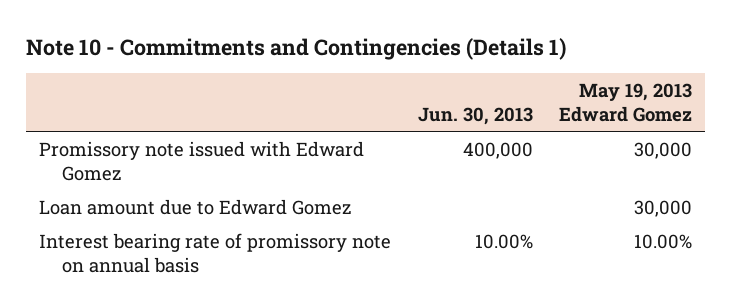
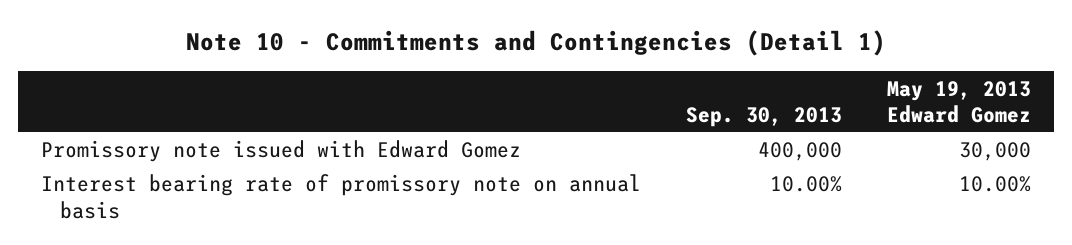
[25,37,566,60] Note 10 - Commitments and Contingencies (Details 1) -> [186,30,887,57] Note 10 - Commitments and Contingencies (Detail 1)
[417,107,533,126] Jun. 30, 2013 -> none
none -> [686,106,843,127] Sep. 30, 2013
[38,198,351,215] Loan amount due to Edward Gomez -> none

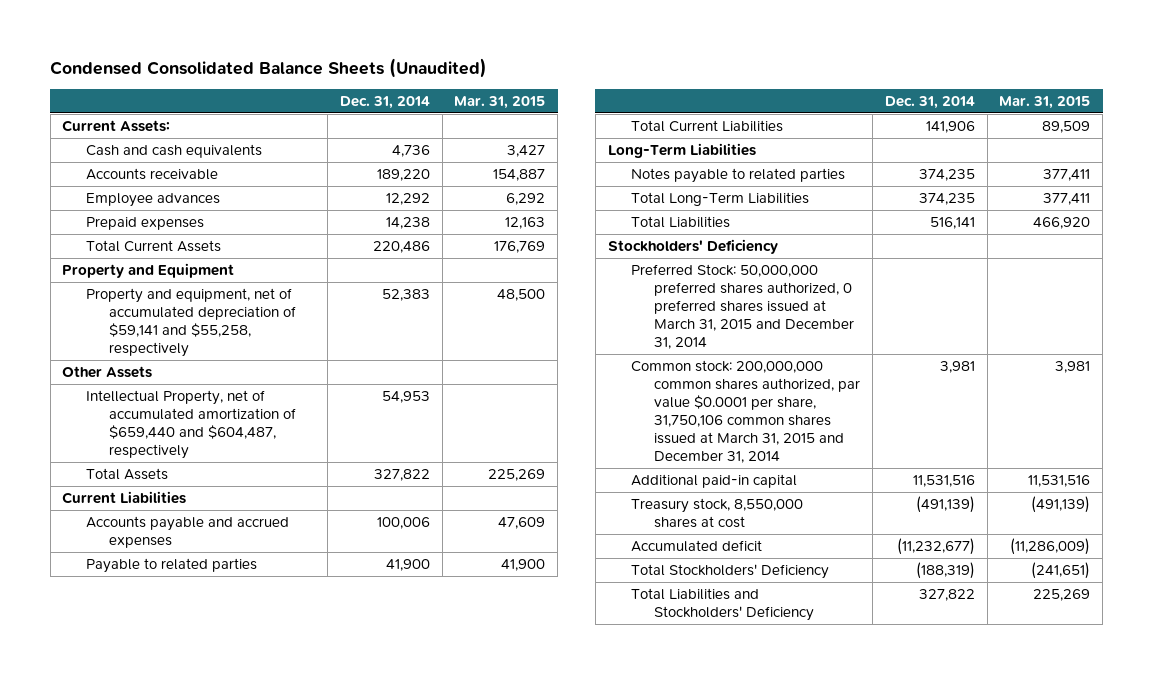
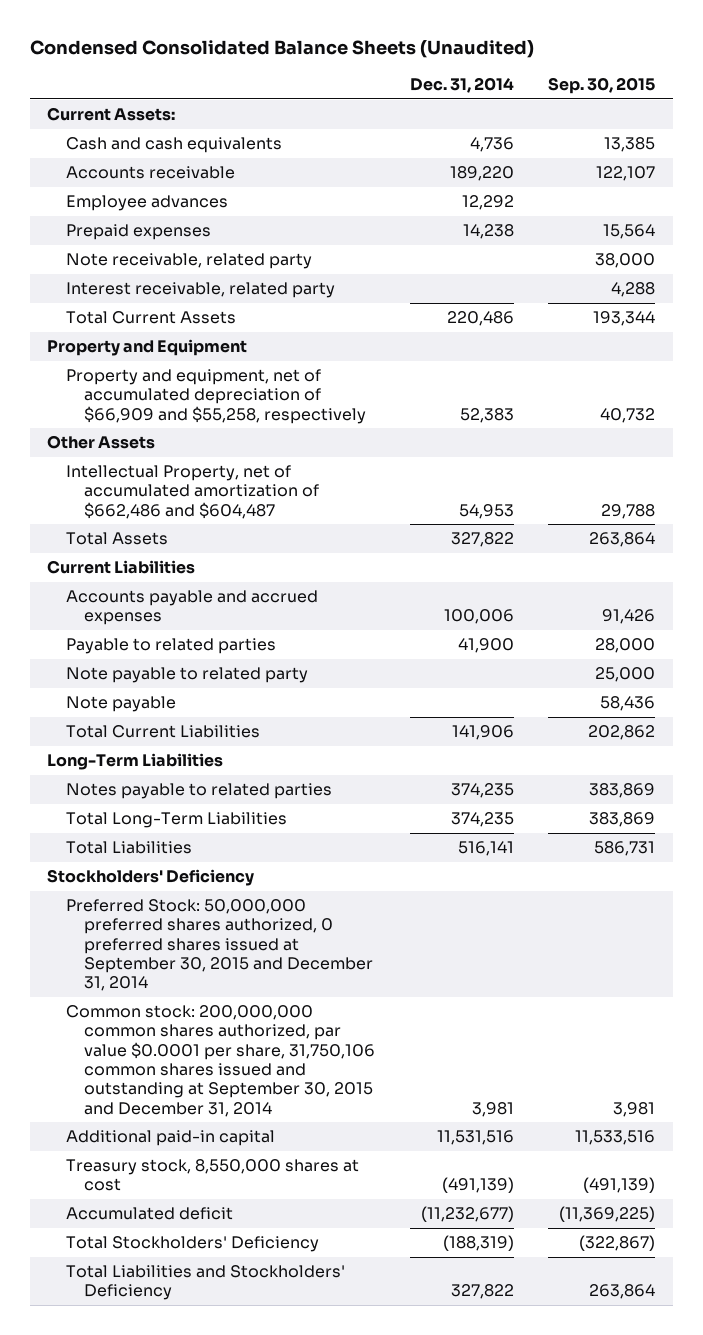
[454,95,546,109] Mar. 31, 2015 -> none
none -> [548,77,656,95] Sep. 30, 2015
none -> [65,253,312,270] Note receivable, related party
none -> [65,282,335,299] Interest receivable, related party
[85,288,297,357] Property and equipment, net of accumulated depreciation of $59,141 and $55,258, respectively -> [65,369,367,424] Property and equipment, net of accumulated depreciation of $66,909 and $55,258, respectively
[85,390,297,459] Intellectual Property, net of accumulated amortization of $659,440 and $604,487, respectively -> [65,465,320,519] Intellectual Property, net of accumulated amortization of $662,486 and $604,487
none -> [65,667,308,684] Note payable to related party
none -> [65,696,176,713] Note payable
[630,264,855,349] Preferred Stock: 50,000,000 preferred shares authorized, 0 preferred shares issued at March 31, 2015 and December 31, 2014 -> [65,899,374,992] Preferred Stock: 50,000,000 preferred shares authorized, 0 preferred shares issued at September 30, 2015 and December 31, 2014
[630,360,861,463] Common stock: 200,000,000 common shares authorized, par value $0.0001 per share, 31,750,106 common shares issued at March 31, 2015 and December 31, 2014 -> [65,1005,376,1117] Common stock: 200,000,000 common shares authorized, par value $0.0001 per share, 31,750,106 common shares issued and outstanding at September 30, 2015 and December 31, 2014

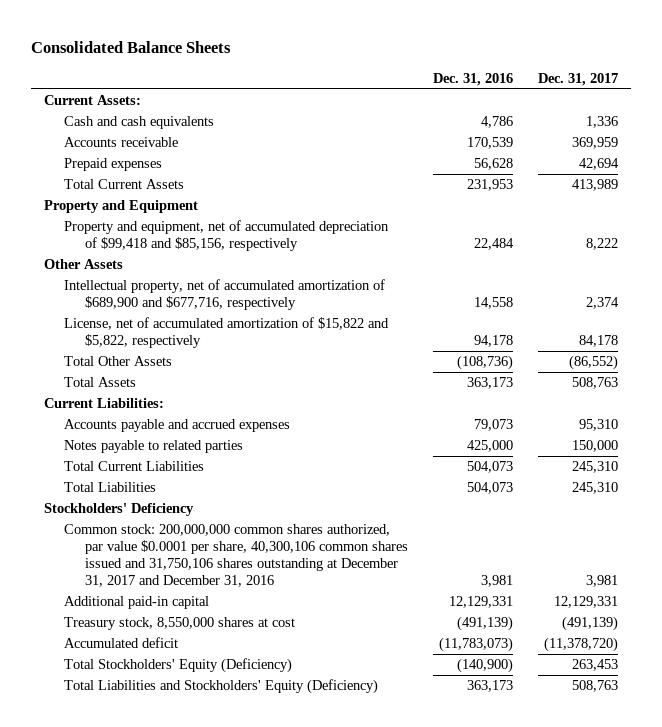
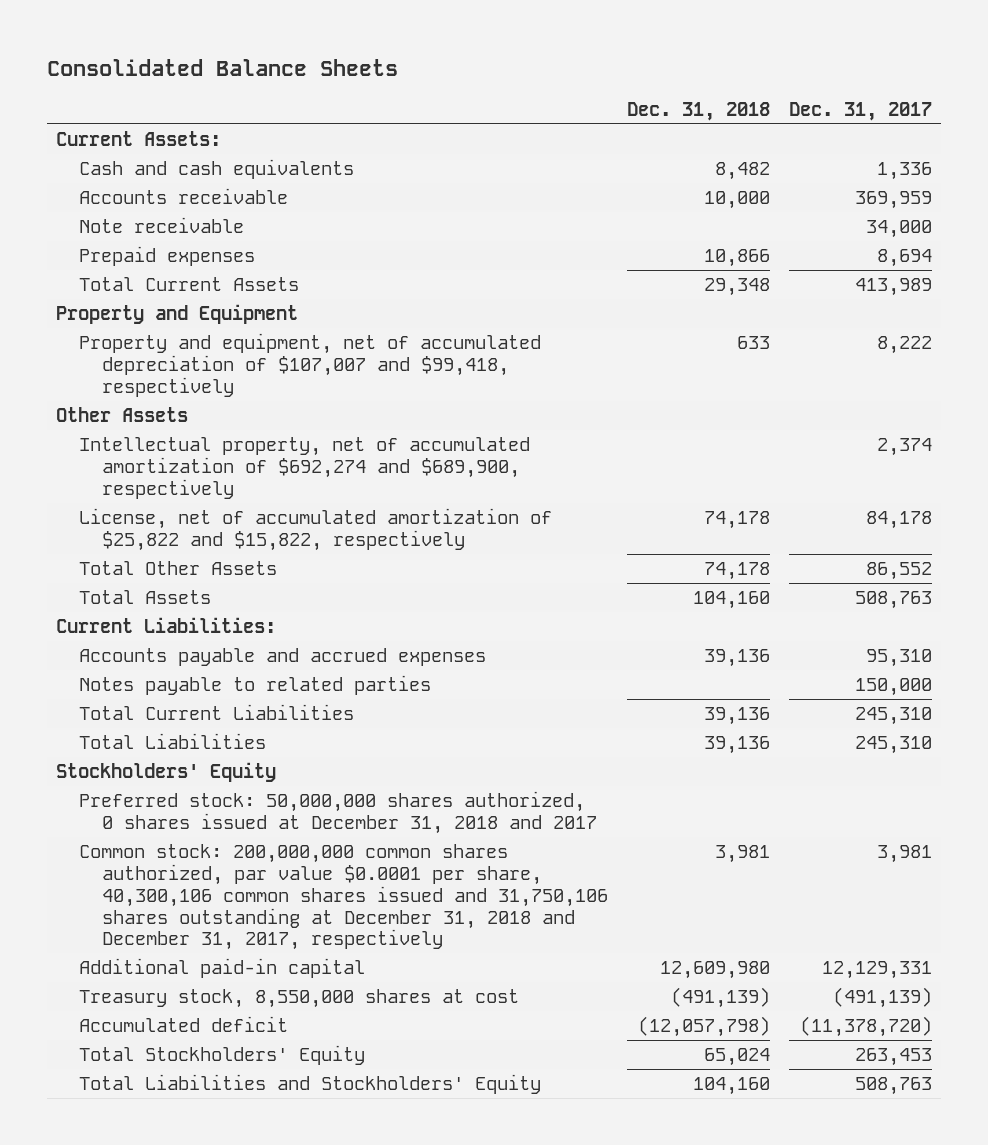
[432,72,513,86] Dec. 31, 2016 -> none
none -> [626,101,770,121] Dec. 31, 2018
none -> [79,217,245,234] Note receivable
[579,158,620,171] 42,694 -> [876,249,932,268] 8,694
[64,220,390,252] Property and equipment, net of accumulated depreciation of $99,418 and $85,156, respectively -> [79,333,542,397] Property and equipment, net of accumulated depreciation of $107,007 and $99,418, respectively
[64,279,386,311] Intellectual property, net of accumulated amortization of $689,900 and $677,716, respectively -> [79,437,531,499] Intellectual property, net of accumulated amortization of $692,274 and $689,900, respectively
[64,317,390,349] License, net of accumulated amortization of $15,822 and $5,822, respectively -> [79,508,553,551] License, net of accumulated amortization of $25,822 and $15,822, respectively
[569,355,619,371] (86,552) -> [865,562,932,581] 86,552
[43,503,194,517] Stockholders' Deficiency -> [56,762,277,783] Stockholders' Equity
none -> [79,791,597,834] Preferred stock: 50,000,000 shares authorized, 0 shares issued at December 31, 2018 and 2017
[64,524,408,588] Common stock: 200,000,000 common shares authorized, par value $0.0001 per share, 40,300,106 common shares issued and 31,750,106 shares outstanding at December 31, 2017 and December 31, 2016 -> [79,844,608,951] Common stock: 200,000,000 common shares authorized, par value $0.0001 per share, 40,300,106 common shares issued and 31,750,106 shares outstanding at December 31, 2018 and December 31, 2017, respectively
[64,658,293,674] Total Stockholders' Equity (Deficiency) -> [79,1045,366,1066] Total Stockholders' Equity
[64,679,379,695] Total Liabilities and Stockholders' Equity (Deficiency) -> [79,1074,542,1095] Total Liabilities and Stockholders' Equity

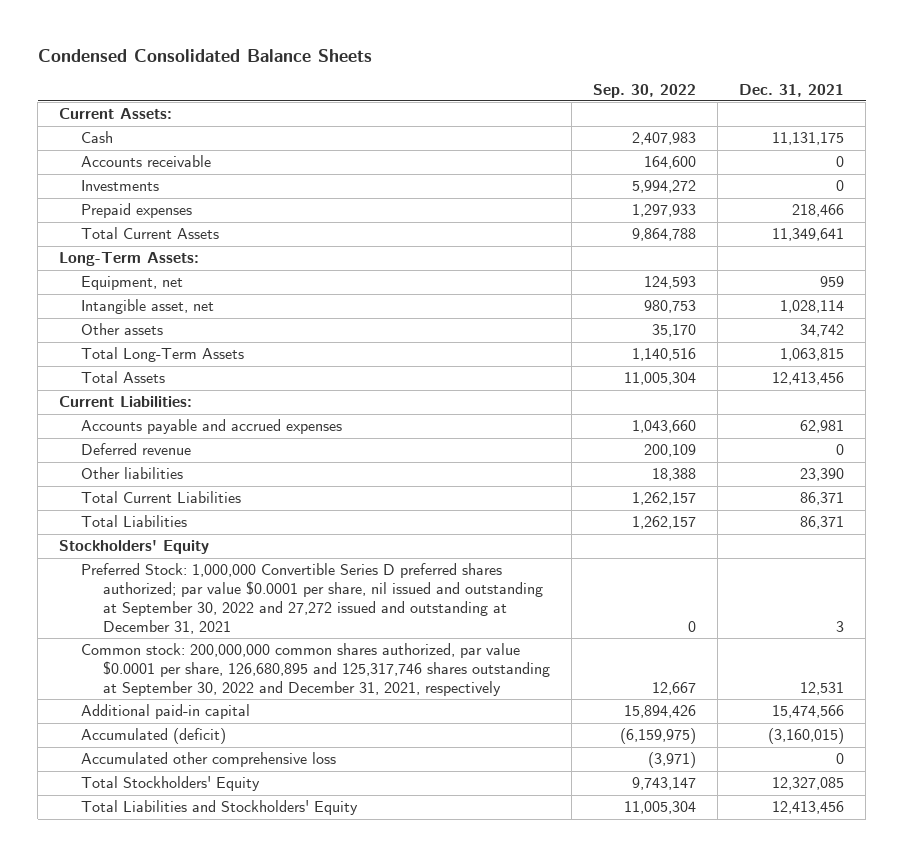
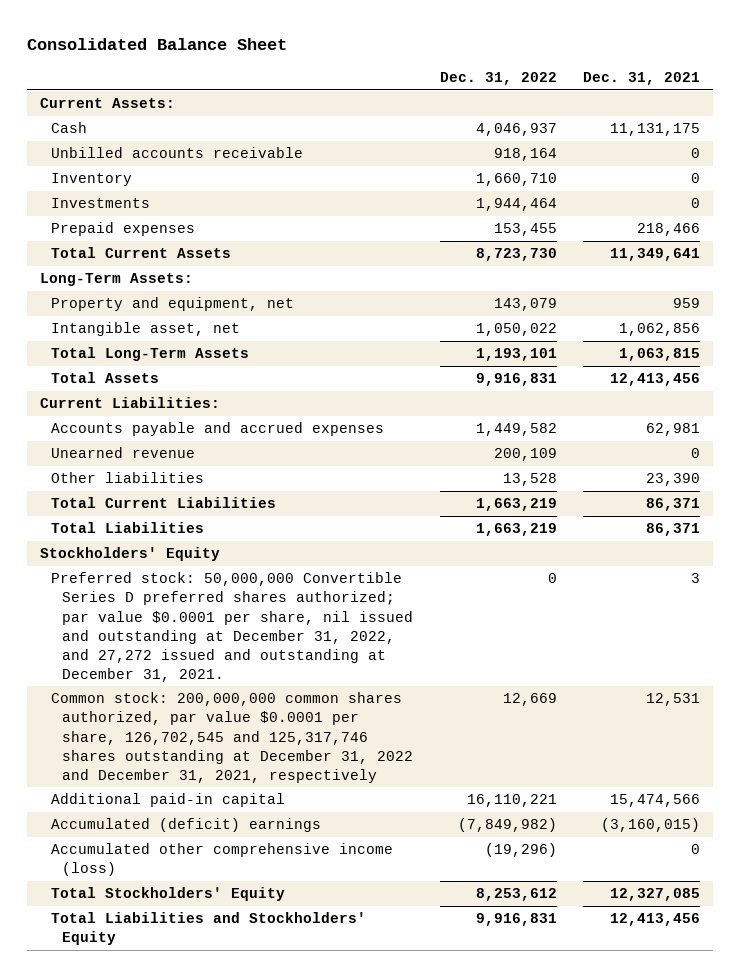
[37,48,372,62] Condensed Consolidated Balance Sheets -> [26,37,287,50] Consolidated Balance Sheet
[592,83,696,98] Sep. 30, 2022 -> none
none -> [439,71,557,85] Dec. 31, 2022
[80,155,211,168] Accounts receivable -> [51,147,304,159] Unbilled accounts receivable
none -> [51,173,133,187] Inventory
[80,323,163,336] Other assets -> none
[80,276,183,291] Equipment, net -> [51,297,295,312] Property and equipment, net
[780,300,845,314] 1,028,114 -> [619,323,701,337] 1,062,856
[80,443,191,456] Deferred revenue -> none
none -> [51,447,196,459] Unearned revenue
[80,563,543,634] Preferred Stock: 1,000,000 Convertible Series D preferred shares authorized; par value $0.0001 per share, nil issued and outstanding at September 30, 2022 and 27,272 issued and outstanding at December 31, 2021 -> [51,572,414,682] Preferred stock: 50,000,000 Convertible Series D preferred shares authorized; par value $0.0001 per share, nil issued and outstanding at December 31, 2022, and 27,272 issued and outstanding at December 31, 2021.
[80,643,550,697] Common stock: 200,000,000 common shares authorized, par value $0.0001 per share, 126,680,895 and 125,317,746 shares outstanding at September 30, 2022 and December 31, 2021, respectively -> [51,692,414,783] Common stock: 200,000,000 common shares authorized, par value $0.0001 per share, 126,702,545 and 125,317,746 shares outstanding at December 31, 2022 and December 31, 2021, respectively
[80,728,226,745] Accumulated (deficit) -> [51,818,322,833] Accumulated (deficit) earnings
[80,752,336,768] Accumulated other comprehensive loss -> [51,843,394,877] Accumulated other comprehensive income (loss)

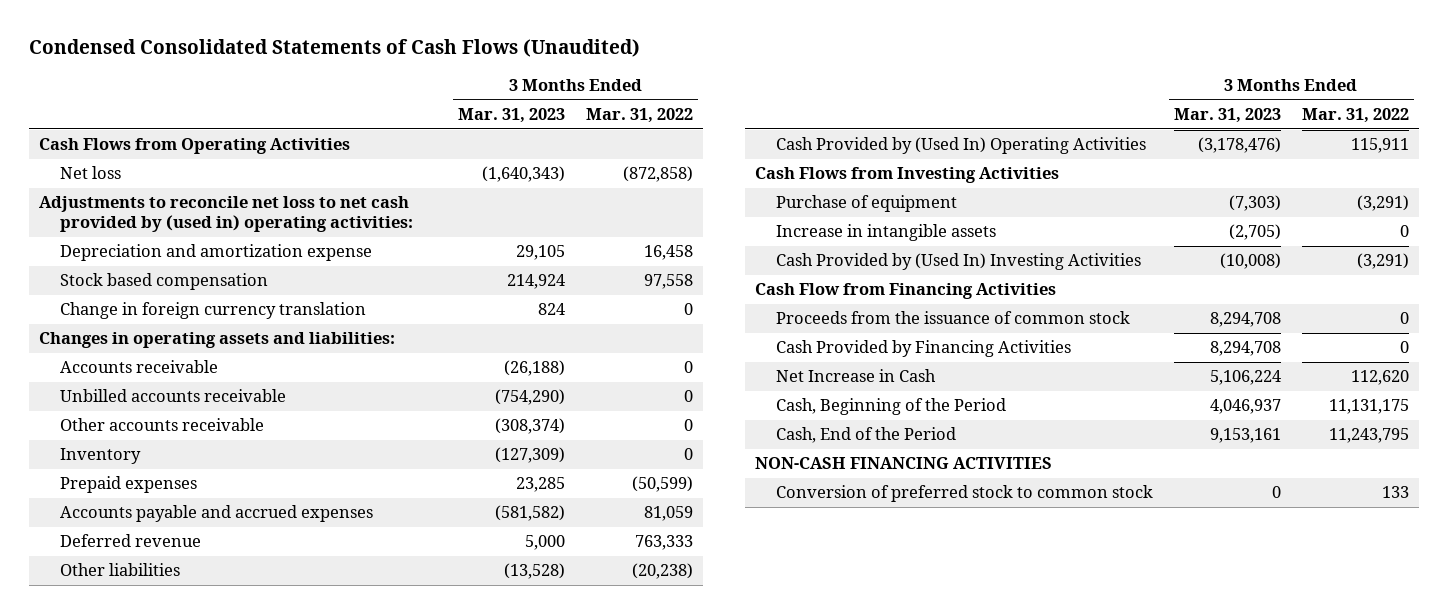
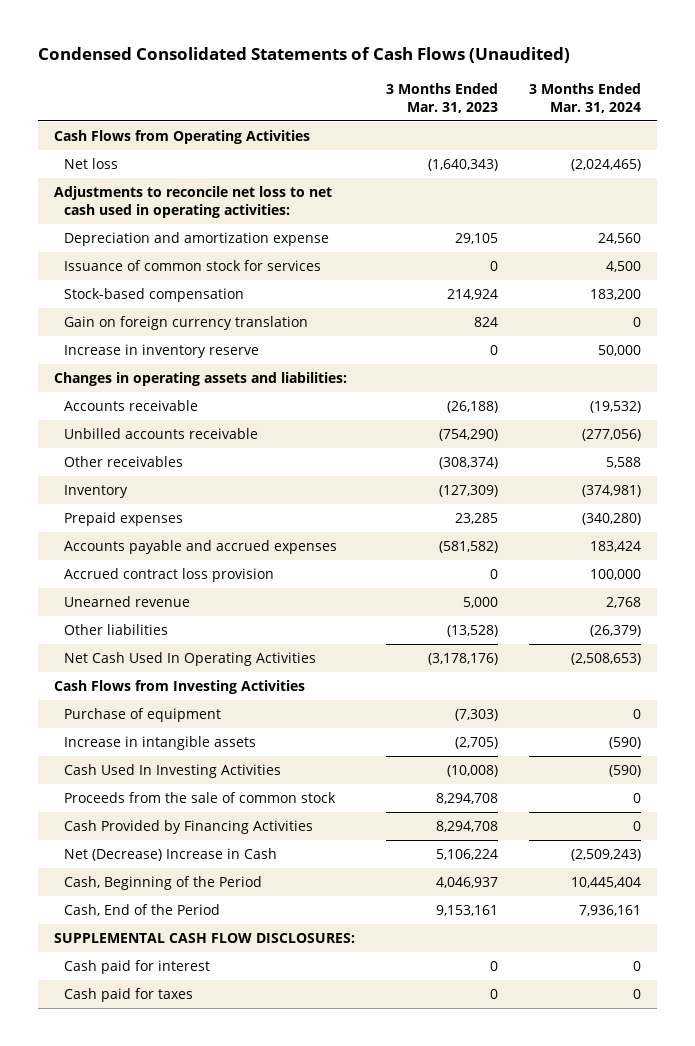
[585,108,693,124] Mar. 31, 2022 -> none
none -> [529,82,642,113] 3 Months Ended Mar. 31, 2024
[39,196,414,232] Adjustments to reconcile net loss to net cash provided by (used in) operating activities: -> [53,186,332,218] Adjustments to reconcile net loss to net cash used in operating activities:
none -> [64,260,322,272] Issuance of common stock for services
[60,273,269,291] Stock based compensation -> [64,288,245,303] Stock-based compensation
[60,302,367,320] Change in foreign currency translation -> [64,316,309,331] Gain on foreign currency translation
none -> [64,344,260,359] Increase in inventory reserve
[60,418,265,432] Other accounts receivable -> [64,456,184,468] Other receivables
none -> [64,568,275,583] Accrued contract loss provision
[60,534,202,548] Deferred revenue -> [64,596,191,608] Unearned revenue
[775,137,1146,155] Cash Provided by (Used In) Operating Activities -> [64,652,317,667] Net Cash Used In Operating Activities
[1197,137,1281,154] (3,178,476) -> [428,653,499,666] (3,178,176)
[754,283,1056,300] Cash Flow from Financing Activities -> none
[775,253,1141,271] Cash Provided by (Used In) Investing Activities -> [64,764,282,779] Cash Used In Investing Activities
[775,311,1130,325] Proceeds from the issuance of common stock -> [64,792,337,804] Proceeds from the sale of common stock
[775,369,936,383] Net Increase in Cash -> [64,848,278,862] Net (Decrease) Increase in Cash
[754,457,1052,470] NON-CASH FINANCING ACTIVITIES -> none
[775,485,1153,503] Conversion of preferred stock to common stock -> none
none -> [53,933,355,944] SUPPLEMENTAL CASH FLOW DISCLOSURES:
none -> [64,960,211,975] Cash paid for interest
none -> [64,988,194,1003] Cash paid for taxes

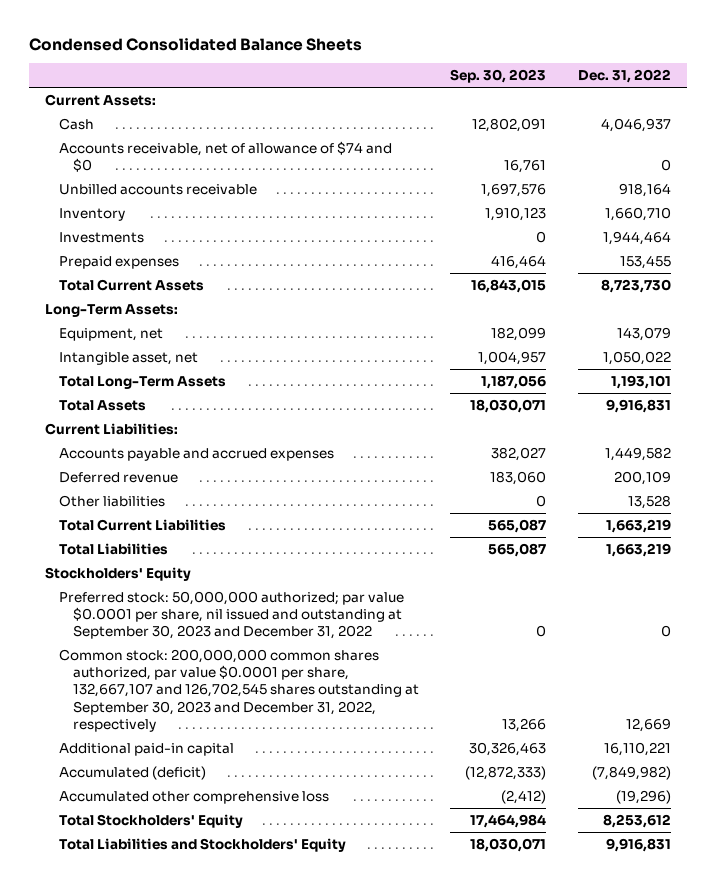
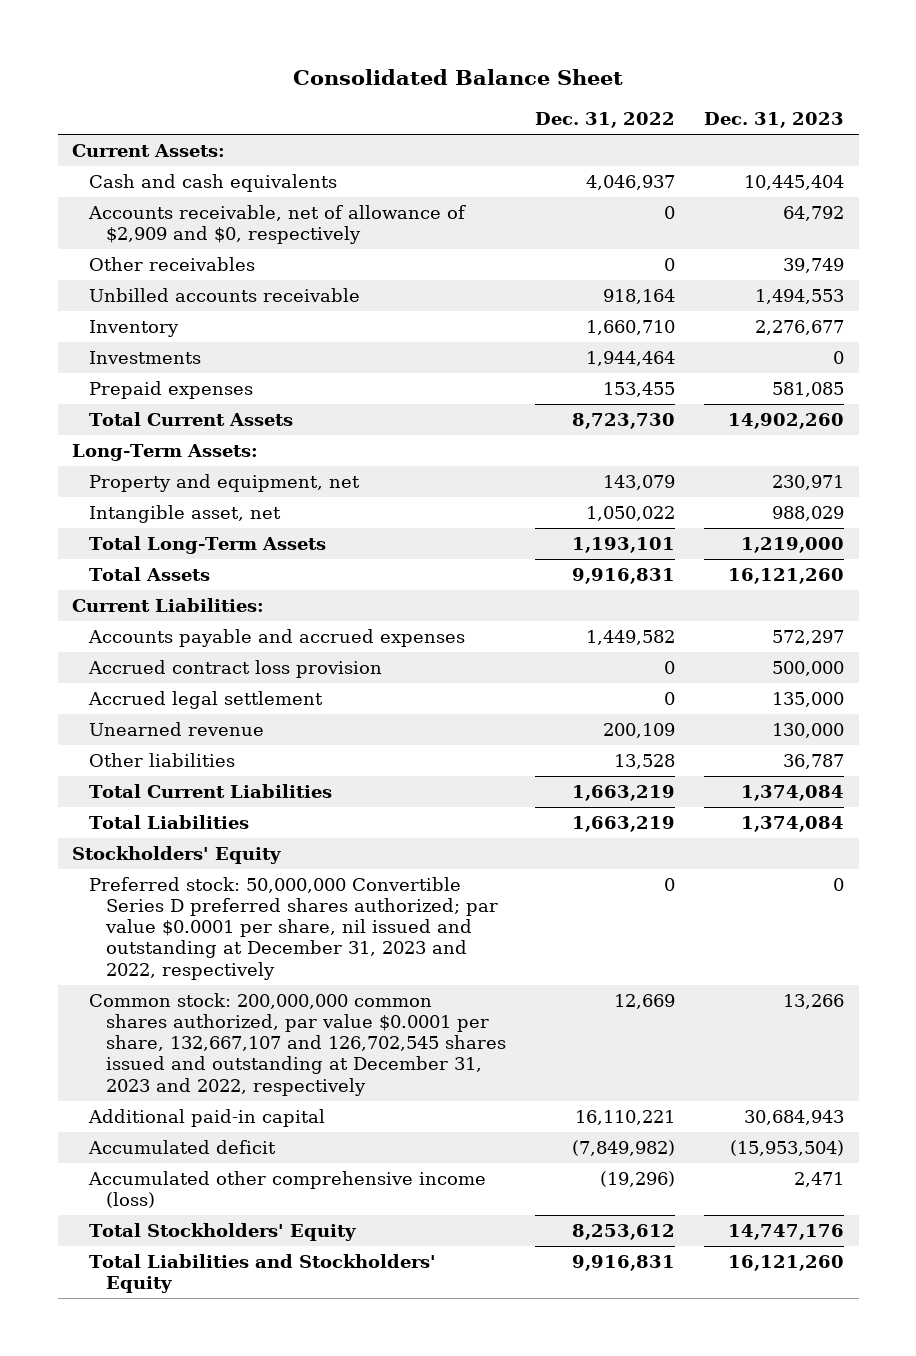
[28,37,362,51] Condensed Consolidated Balance Sheets -> [293,69,624,86] Consolidated Balance Sheet
[450,69,547,84] Sep. 30, 2023 -> none
none -> [704,112,845,129] Dec. 31, 2023
[58,117,94,130] Cash -> [89,174,338,193] Cash and cash equivalents
[58,140,392,173] Accounts receivable, net of allowance of $74 and $0 -> [88,205,467,245] Accounts receivable, net of allowance of $2,909 and $0, respectively
none -> [89,257,256,272] Other receivables
[58,327,163,341] Equipment, net -> [89,474,361,493] Property and equipment, net
none -> [88,660,383,679] Accrued contract loss provision
none -> [88,691,324,710] Accrued legal settlement
[58,471,178,483] Deferred revenue -> [89,722,265,737] Unearned revenue
[58,590,404,640] Preferred stock: 50,000,000 authorized; par value $0.0001 per share, nil issued and outstanding at September 30, 2023 and December 31, 2022 -> [89,877,499,980] Preferred stock: 50,000,000 Convertible Series D preferred shares authorized; par value $0.0001 per share, nil issued and outstanding at December 31, 2023 and 2022, respectively
[58,648,419,733] Common stock: 200,000,000 common shares authorized, par value $0.0001 per share, 132,667,107 and 126,702,545 shares outstanding at September 30, 2023 and December 31, 2022, respectively -> [89,993,507,1096] Common stock: 200,000,000 common shares authorized, par value $0.0001 per share, 132,667,107 and 126,702,545 shares issued and outstanding at December 31, 2023 and 2022, respectively
[58,765,206,780] Accumulated (deficit) -> [88,1140,277,1155] Accumulated deficit
[58,790,329,804] Accumulated other comprehensive loss -> [88,1171,487,1209] Accumulated other comprehensive income (loss)

